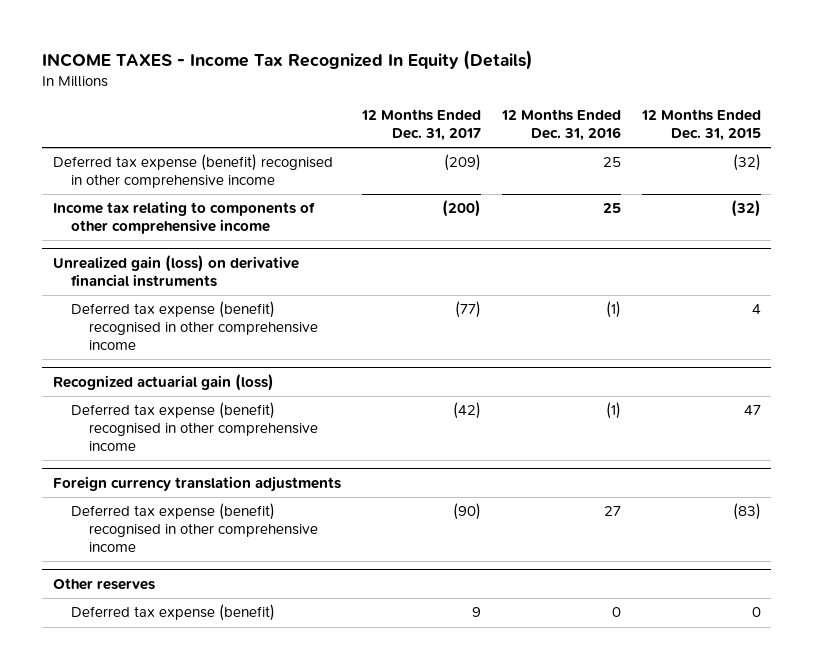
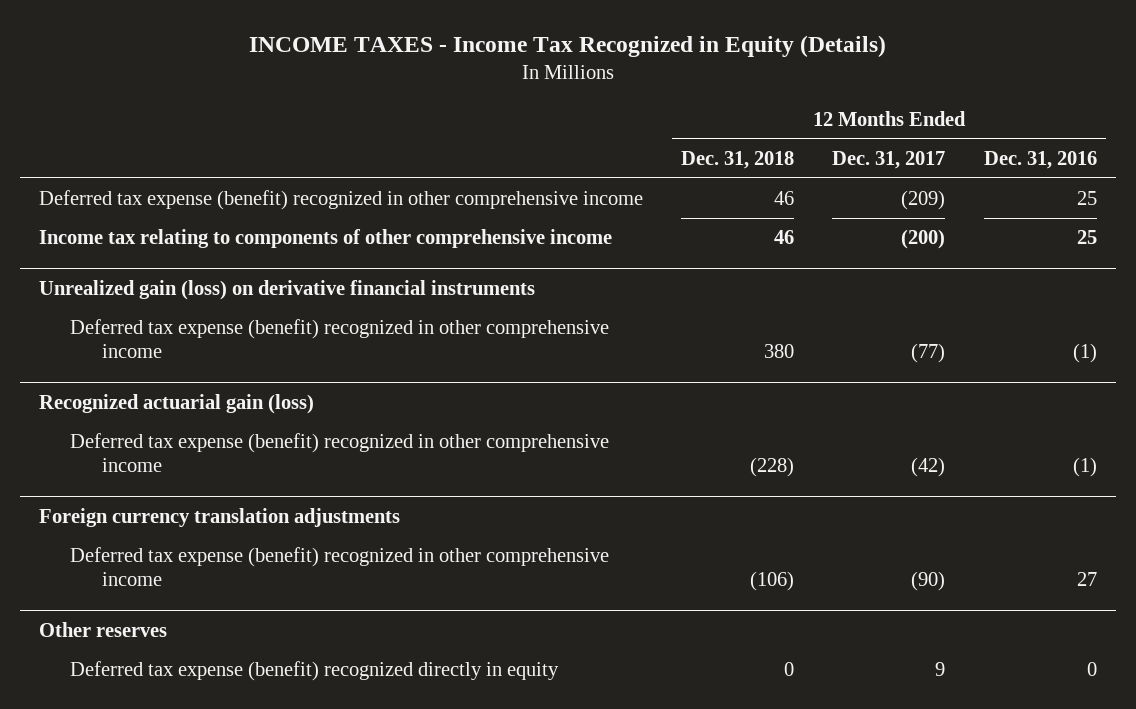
[42,49,534,70] INCOME TAXES - Income Tax Recognized In Equity (Details) -> [248,34,886,57] INCOME TAXES - Income Tax Recognized in Equity (Details)
[640,109,761,142] 12 Months Ended Dec. 31, 2015 -> none
none -> [681,151,795,170] Dec. 31, 2018
[52,154,333,189] Deferred tax expense (benefit) recognised in other comprehensive income -> [39,190,644,211] Deferred tax expense (benefit) recognized in other comprehensive income
[71,301,319,351] Deferred tax expense (benefit) recognised in other comprehensive income -> [70,319,610,358] Deferred tax expense (benefit) recognized in other comprehensive income
[71,402,319,452] Deferred tax expense (benefit) recognised in other comprehensive income -> [70,433,610,472] Deferred tax expense (benefit) recognized in other comprehensive income
[71,503,319,553] Deferred tax expense (benefit) recognised in other comprehensive income -> [70,547,610,586] Deferred tax expense (benefit) recognized in other comprehensive income
[71,604,276,622] Deferred tax expense (benefit) -> [70,661,560,682] Deferred tax expense (benefit) recognized directly in equity

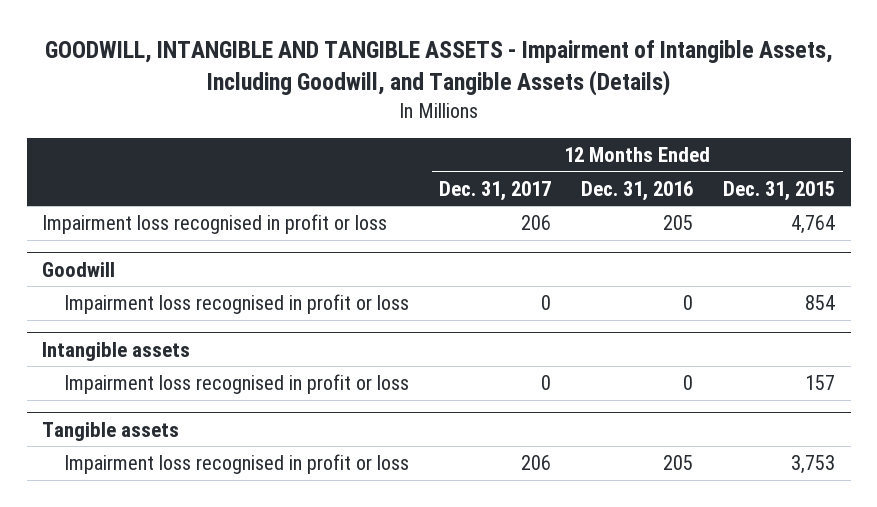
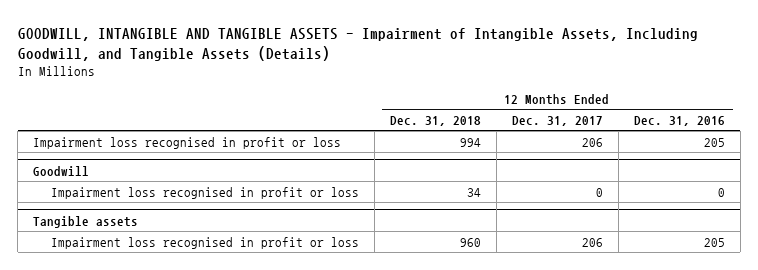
[723,180,836,201] Dec. 31, 2015 -> none
none -> [389,115,481,126] Dec. 31, 2018
[41,341,190,361] Intangible assets -> none
[64,374,410,395] Impairment loss recognised in profit or loss -> none

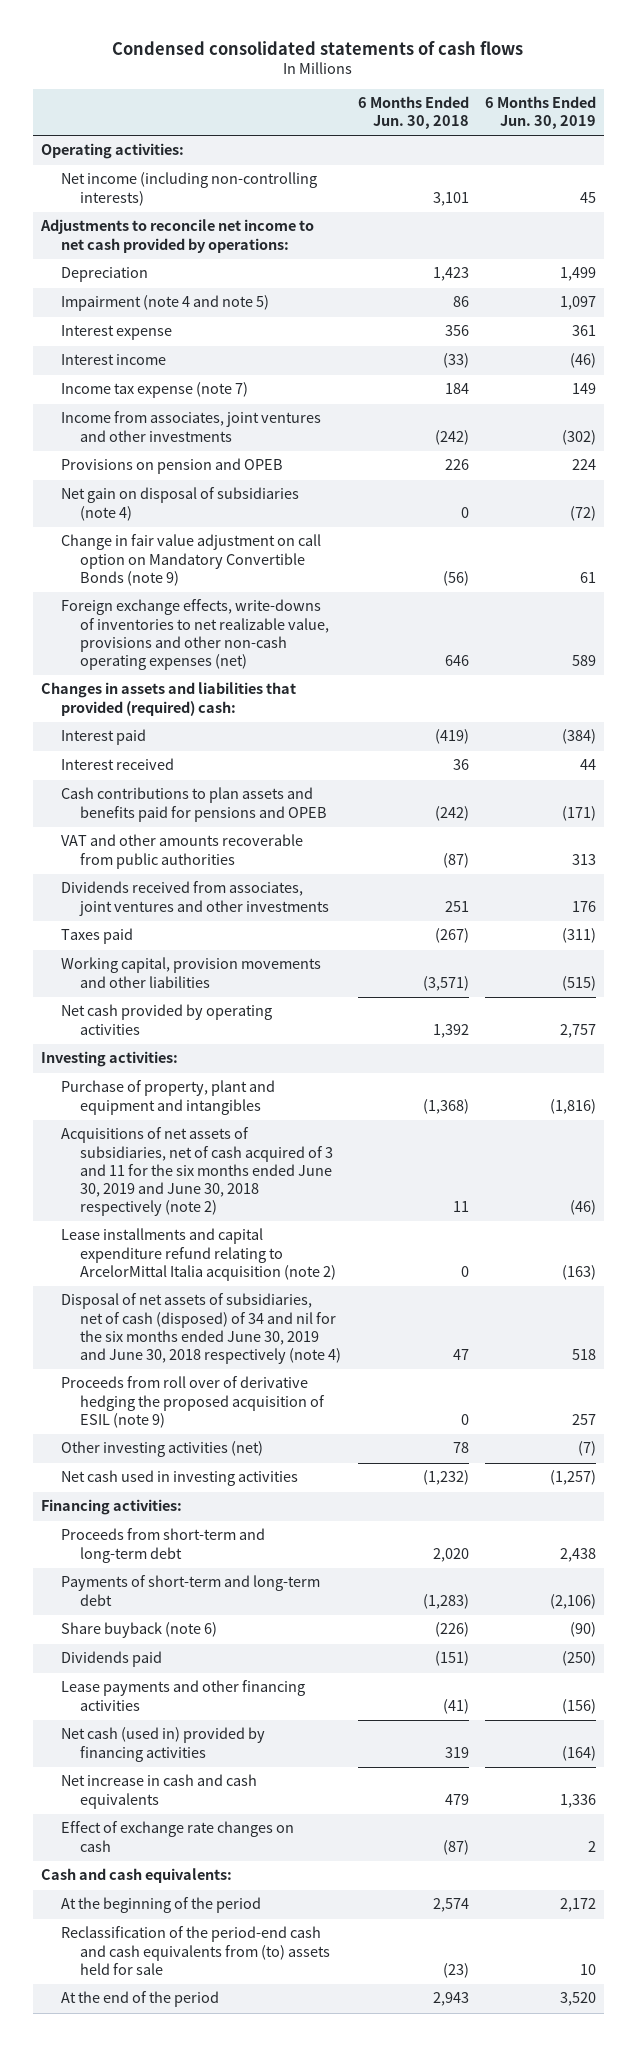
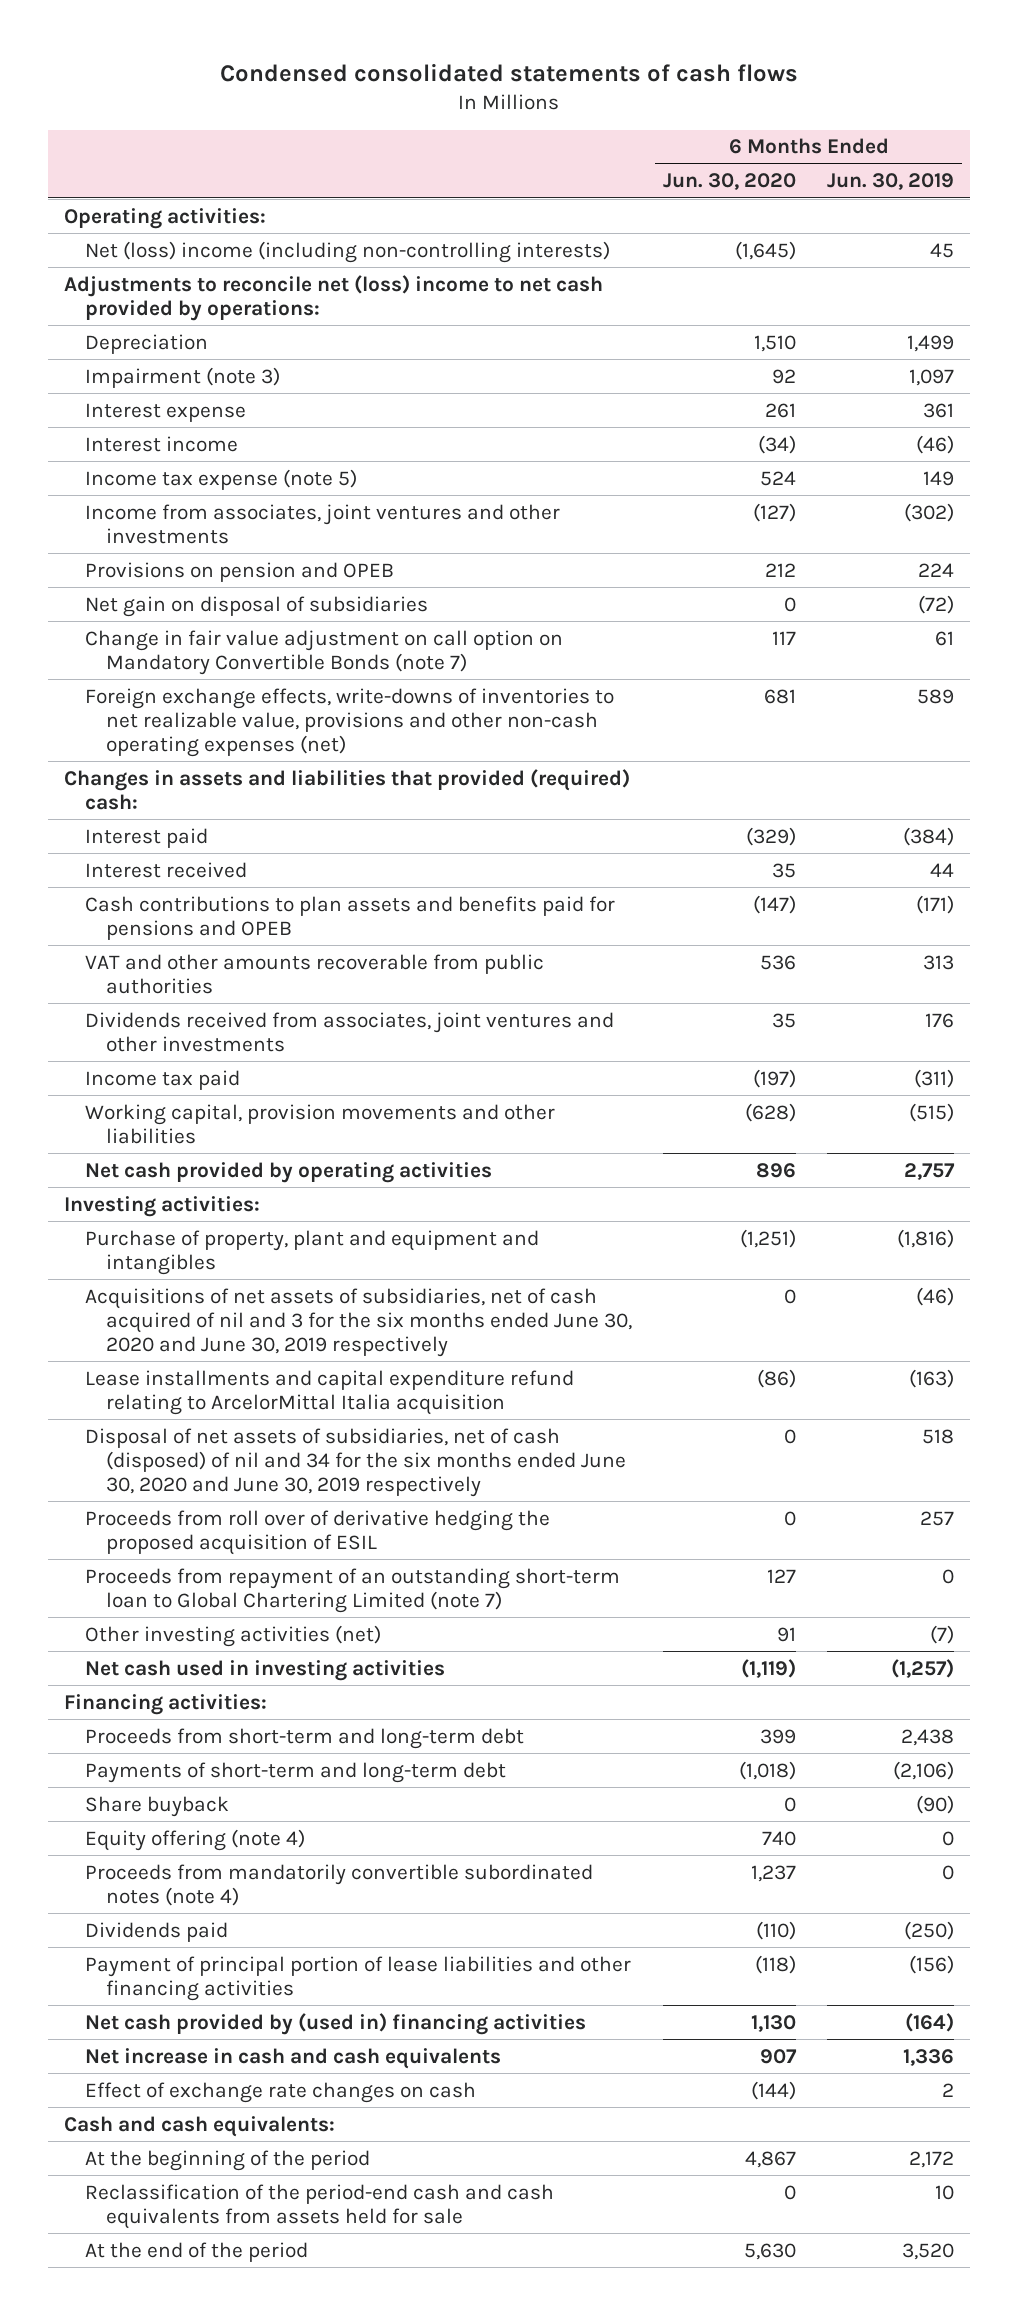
[357,96,469,130] 6 Months Ended Jun. 30, 2018 -> none
none -> [662,173,796,191] Jun. 30, 2020
[60,172,317,206] Net income (including non-controlling interests) -> [84,240,610,263] Net (loss) income (including non-controlling interests)
[39,219,314,253] Adjustments to reconcile net income to net cash provided by operations: -> [63,274,603,321] Adjustments to reconcile net (loss) income to net cash provided by operations:
[60,295,269,312] Impairment (note 4 and note 5) -> [84,366,280,388] Impairment (note 3)
[60,382,248,399] Income tax expense (note 7) -> [84,468,357,490] Income tax expense (note 5)
[60,487,299,521] Net gain on disposal of subsidiaries (note 4) -> [84,595,428,617] Net gain on disposal of subsidiaries
[60,534,321,586] Change in fair value adjustment on call option on Mandatory Convertible Bonds (note 9) -> [84,629,563,675] Change in fair value adjustment on call option on Mandatory Convertible Bonds (note 7)
[60,928,133,945] Taxes paid -> [84,1069,240,1090] Income tax paid
[60,1127,334,1217] Acquisitions of net assets of subsidiaries, net of cash acquired of 3 and 11 for the six months ended June 30, 2019 and June 30, 2018 respectively (note 2) -> [84,1287,632,1357] Acquisitions of net assets of subsidiaries, net of cash acquired of nil and 3 for the six months ended June 30, 2020 and June 30, 2019 respectively
[60,1228,337,1281] Lease installments and capital expenditure refund relating to ArcelorMittal Italia acquisition (note 2) -> [84,1369,574,1415] Lease installments and capital expenditure refund relating to ArcelorMittal Italia acquisition
[60,1293,342,1365] Disposal of net assets of subsidiaries, net of cash (disposed) of 34 and nil for the six months ended June 30, 2019 and June 30, 2018 respectively (note 4) -> [84,1427,626,1497] Disposal of net assets of subsidiaries, net of cash (disposed) of nil and 34 for the six months ended June 30, 2020 and June 30, 2019 respectively
[60,1376,326,1428] Proceeds from roll over of derivative hedging the proposed acquisition of ESIL (note 9) -> [84,1509,550,1555] Proceeds from roll over of derivative hedging the proposed acquisition of ESIL
none -> [84,1567,620,1613] Proceeds from repayment of an outstanding short-term loan to Global Chartering Limited (note 7)
[60,1622,217,1639] Share buyback (note 6) -> [84,1795,229,1817] Share buyback
none -> [84,1828,305,1851] Equity offering (note 4)
none -> [84,1863,593,1906] Proceeds from mandatorily convertible subordinated notes (note 4)
[60,1680,305,1711] Lease payments and other financing activities -> [84,1955,631,2001] Payment of principal portion of lease liabilities and other financing activities
[60,1727,265,1762] Net cash (used in) provided by financing activities -> [84,2012,586,2035] Net cash provided by (used in) financing activities
[60,1926,331,1975] Reclassification of the period-end cash and cash equivalents from (to) assets held for sale -> [84,2183,554,2229] Reclassification of the period-end cash and cash equivalents from assets held for sale

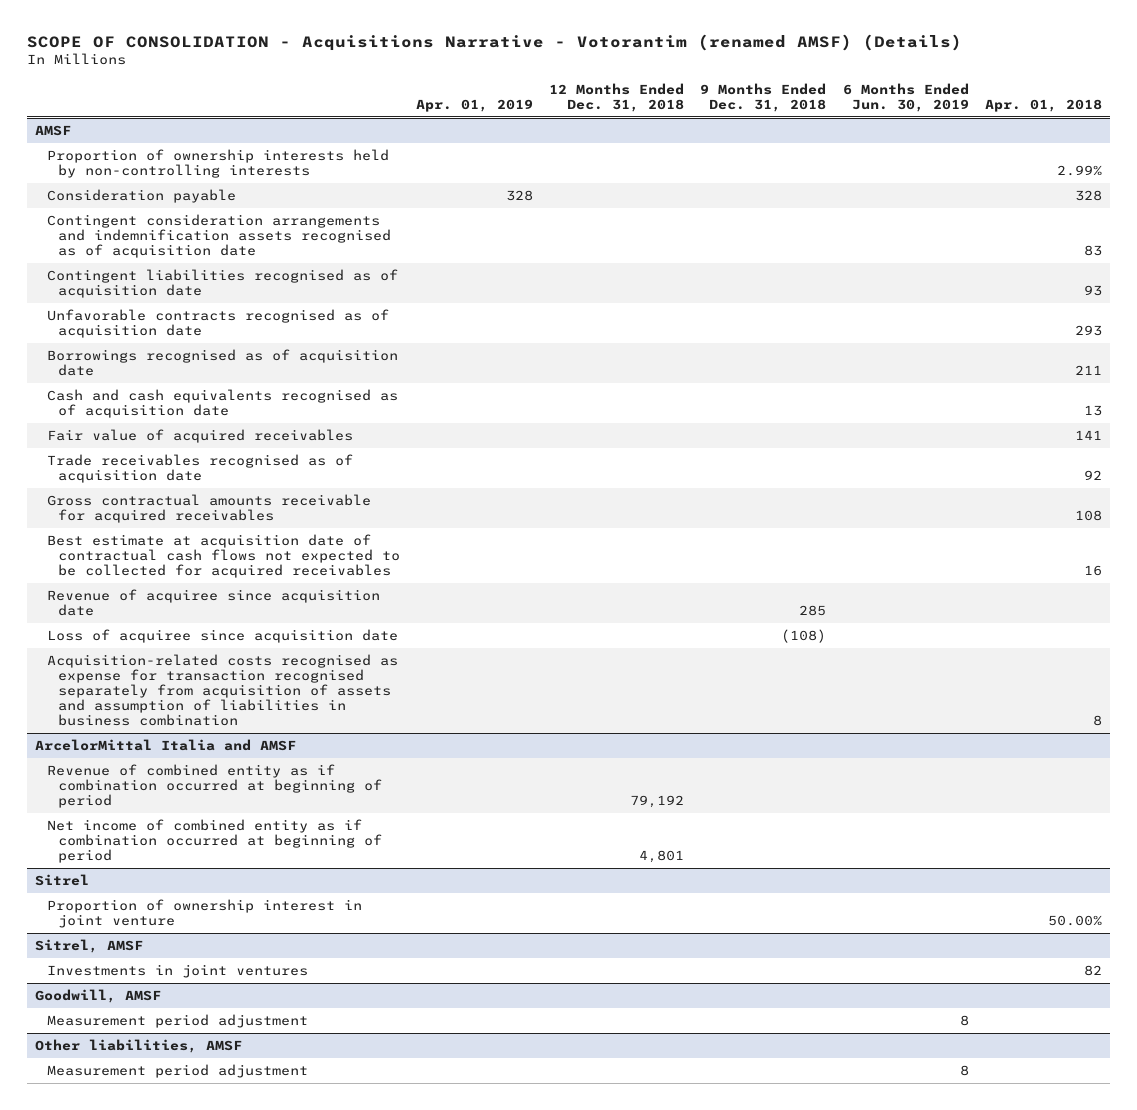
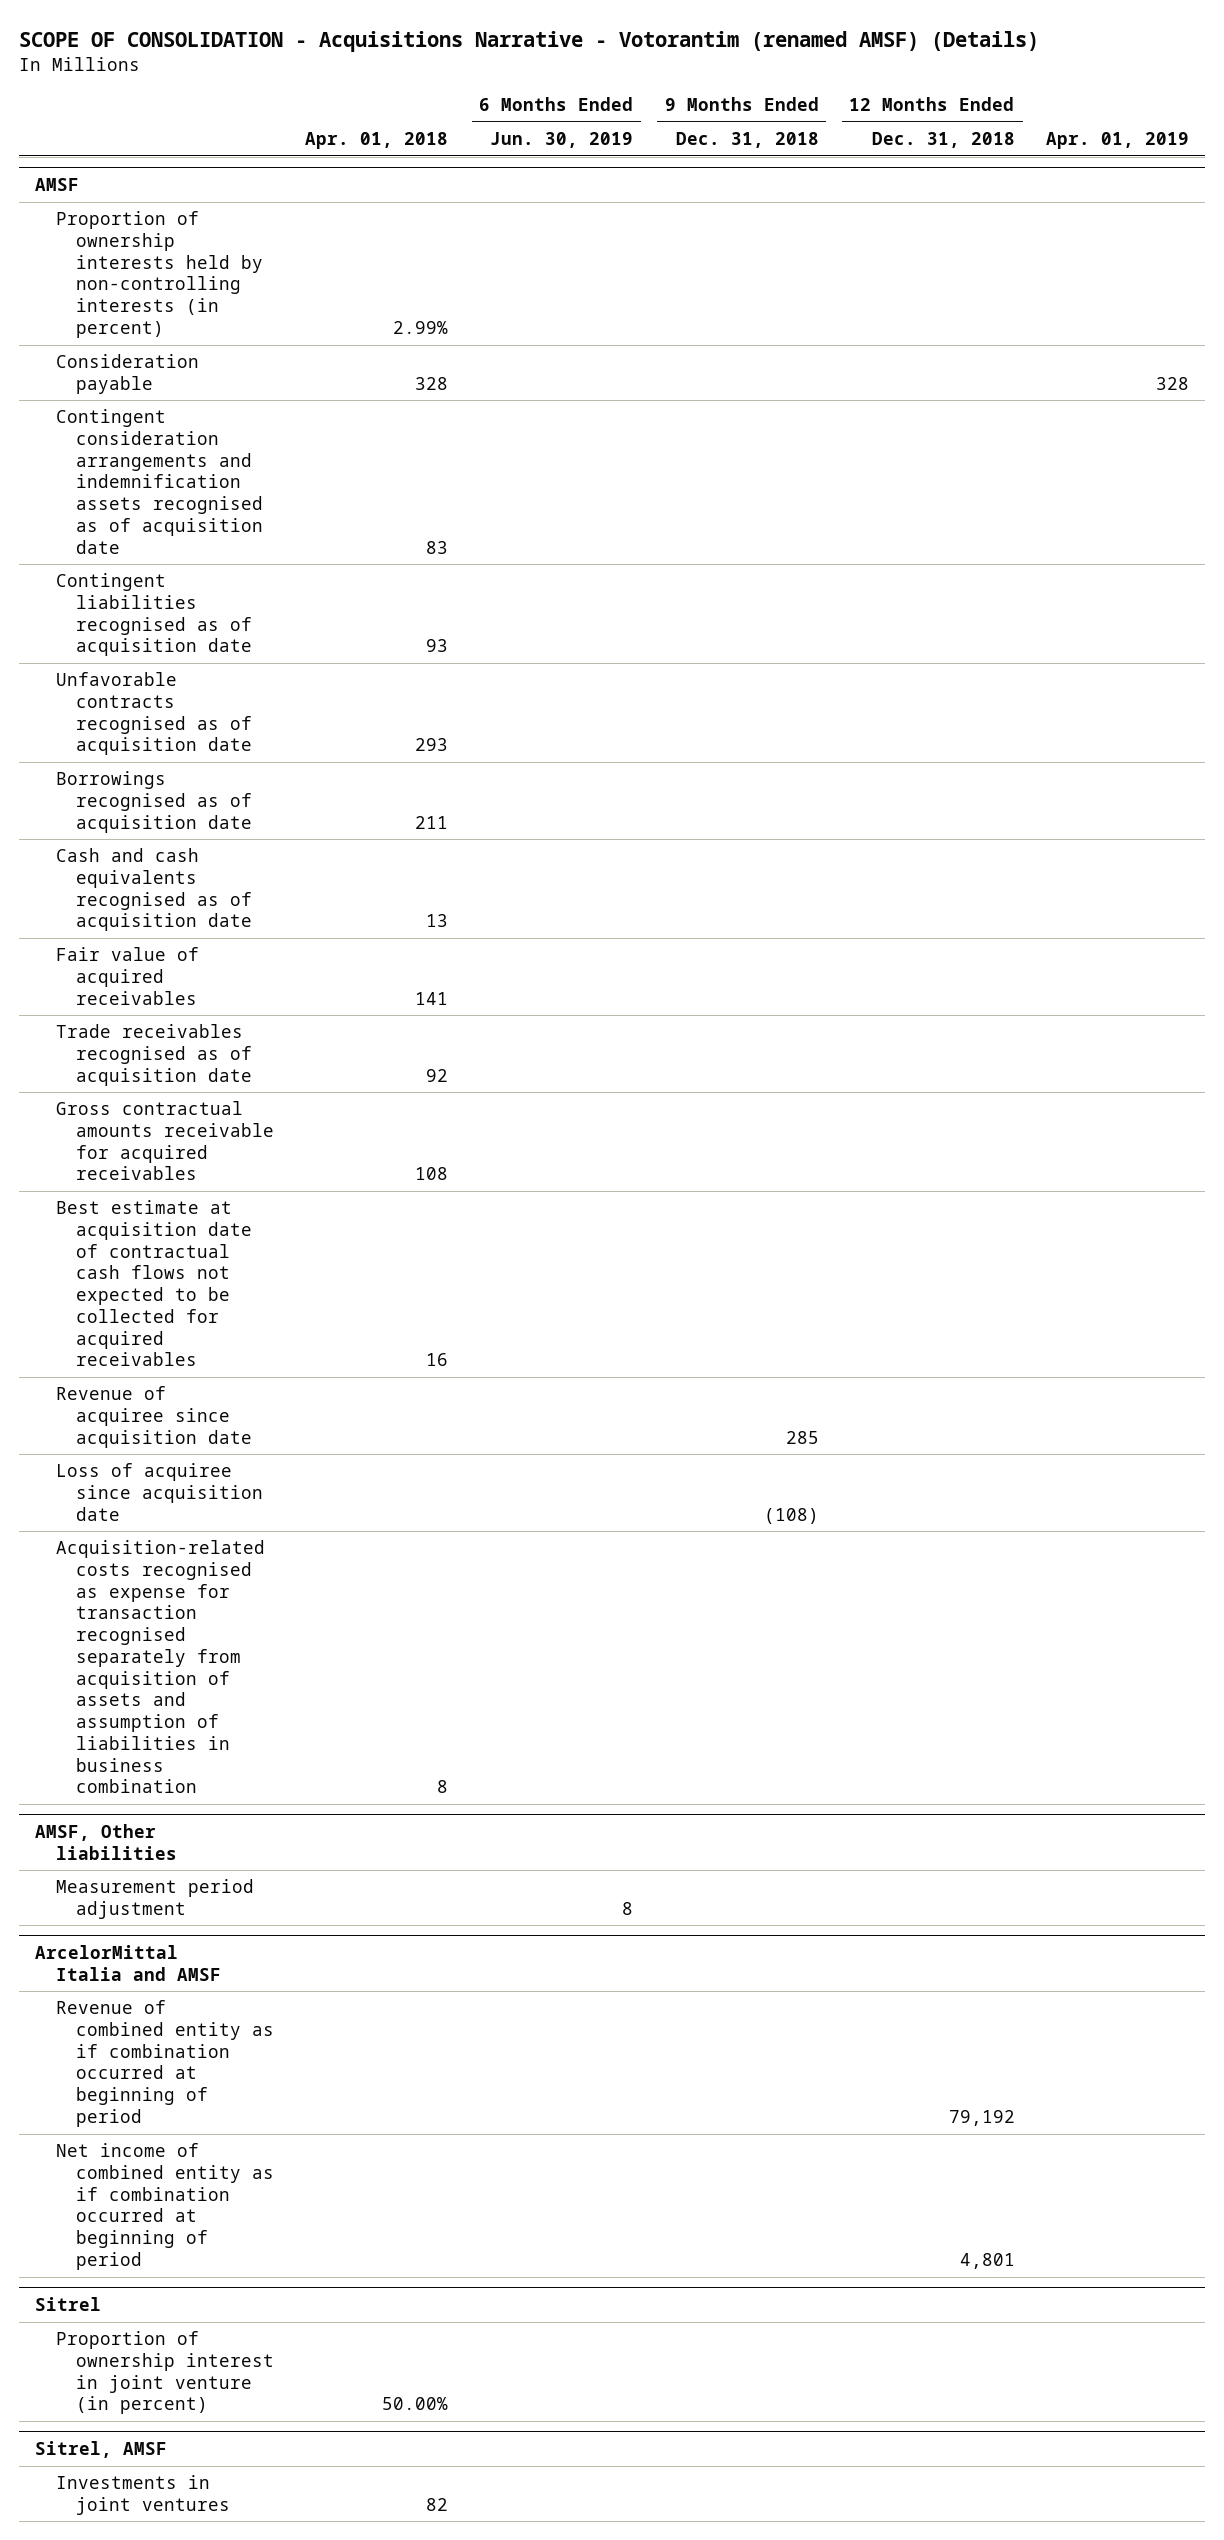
[46,148,389,178] Proportion of ownership interests held by non-controlling interests -> [55,211,263,338] Proportion of ownership interests held by non-controlling interests (in percent)
none -> [35,1824,177,1860] AMSF, Other liabilities
none -> [55,1879,254,1919] Measurement period adjustment
[46,898,362,928] Proportion of ownership interest in joint venture -> [55,2331,274,2415] Proportion of ownership interest in joint venture (in percent)
[35,988,162,1003] Goodwill, AMSF -> none
[46,1013,308,1028] Measurement period adjustment -> none
[35,1038,243,1053] Other liabilities, AMSF -> none
[46,1063,308,1078] Measurement period adjustment -> none

